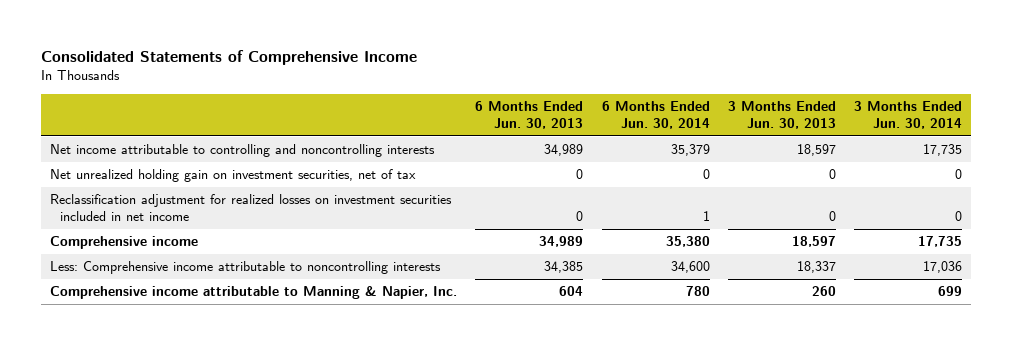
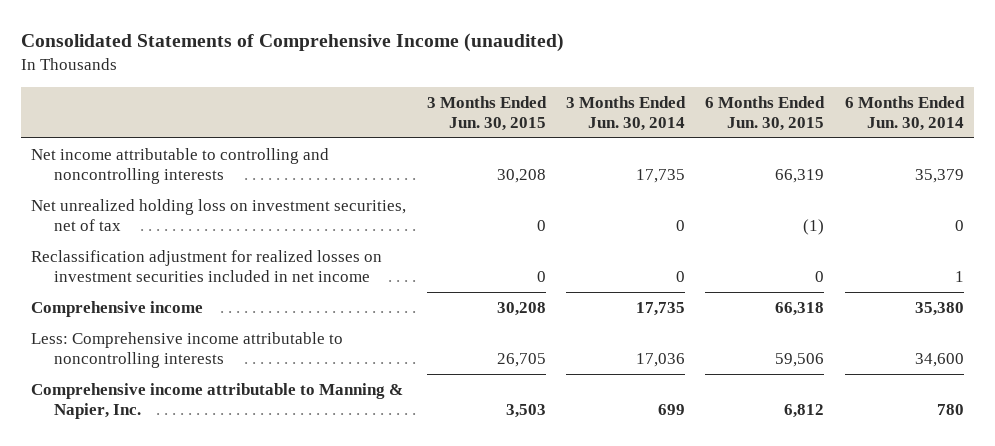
[40,49,417,65] Consolidated Statements of Comprehensive Income -> [20,33,564,53] Consolidated Statements of Comprehensive Income (unaudited)
[475,101,584,130] 6 Months Ended Jun. 30, 2013 -> none
[727,101,836,130] 3 Months Ended Jun. 30, 2013 -> none
none -> [426,95,547,131] 3 Months Ended Jun. 30, 2015
none -> [705,95,826,131] 6 Months Ended Jun. 30, 2015
[49,169,416,183] Net unrealized holding gain on investment securities, net of tax -> [31,198,407,232] Net unrealized holding loss on investment securities, net of tax

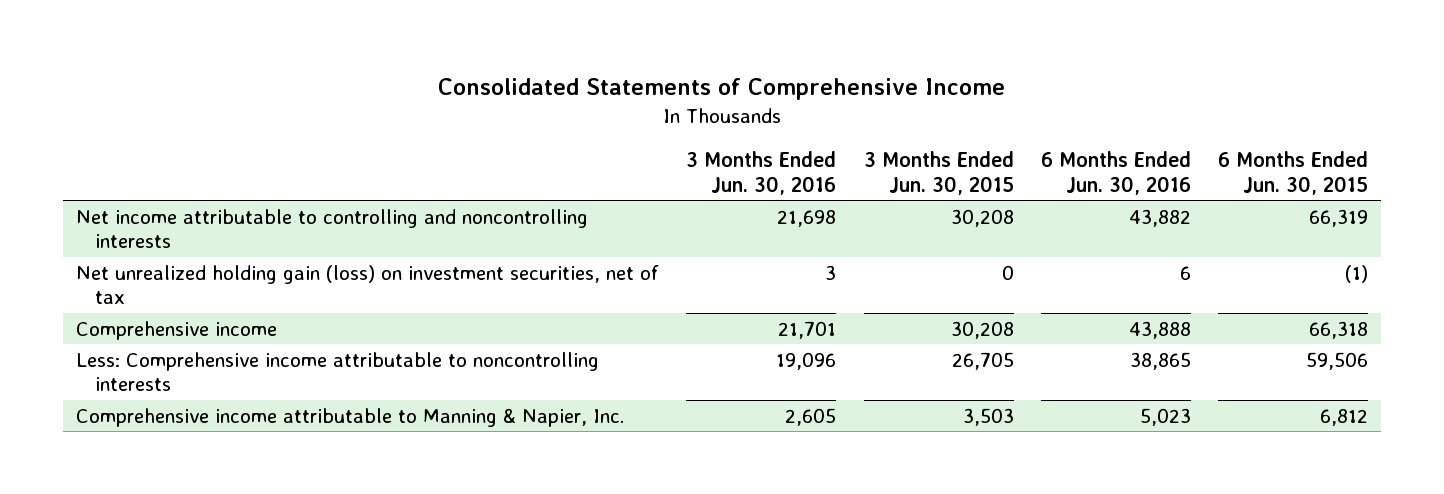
[20,33,564,53] Consolidated Statements of Comprehensive Income (unaudited) -> [438,78,1006,101] Consolidated Statements of Comprehensive Income
[565,95,686,131] 3 Months Ended Jun. 30, 2014 -> none
[844,95,965,131] 6 Months Ended Jun. 30, 2014 -> none
none -> [686,150,837,195] 3 Months Ended Jun. 30, 2016
none -> [1040,150,1191,195] 6 Months Ended Jun. 30, 2016
[31,249,383,283] Reclassification adjustment for realized losses on investment securities included in net income -> none
[31,198,407,232] Net unrealized holding loss on investment securities, net of tax -> [76,264,660,305] Net unrealized holding gain (loss) on investment securities, net of tax

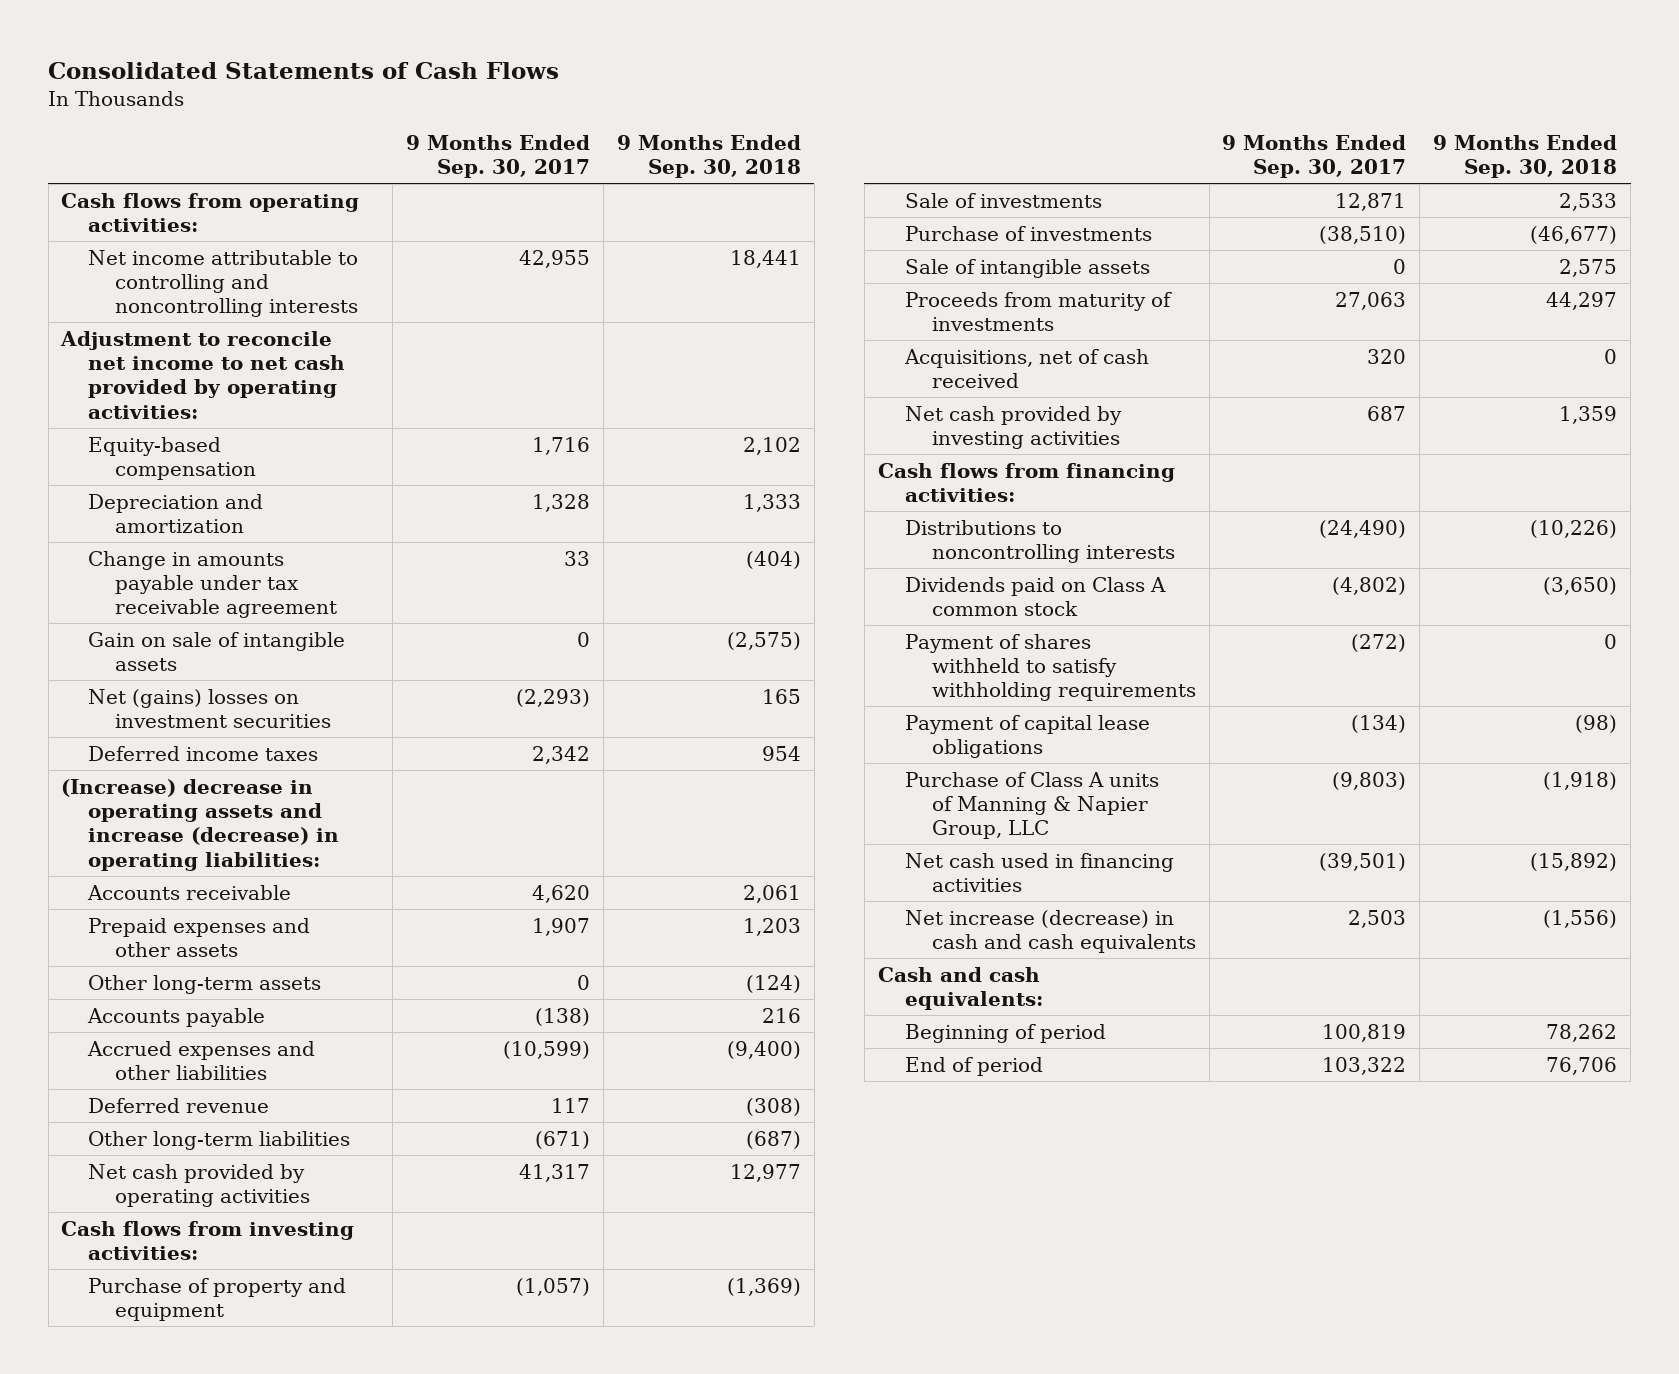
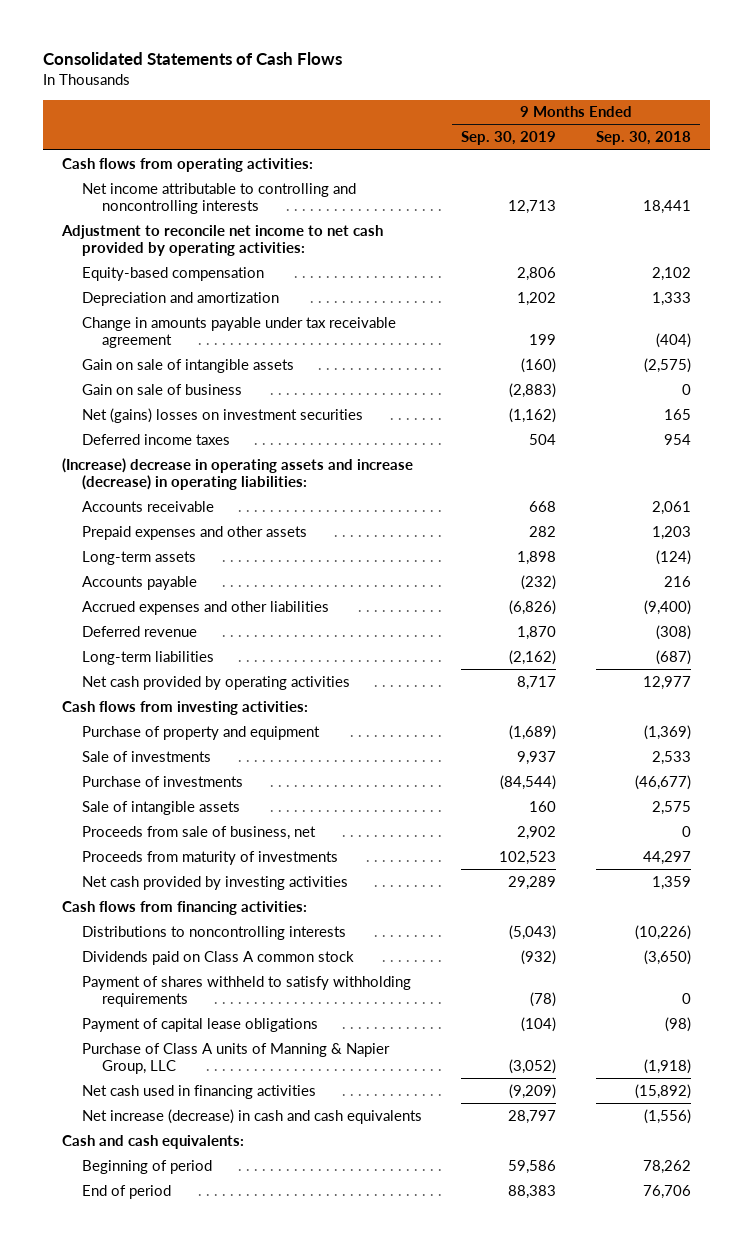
[406,134,591,178] 9 Months Ended Sep. 30, 2017 -> none
none -> [461,131,557,146] Sep. 30, 2019
none -> [82,383,243,395] Gain on sale of business
[88,974,322,994] Other long-term assets -> [82,550,197,565] Long-term assets
[88,1130,351,1150] Other long-term liabilities -> [82,650,215,665] Long-term liabilities
none -> [82,825,317,840] Proceeds from sale of business, net
[903,348,1149,388] Acquisitions, net of cash received -> none

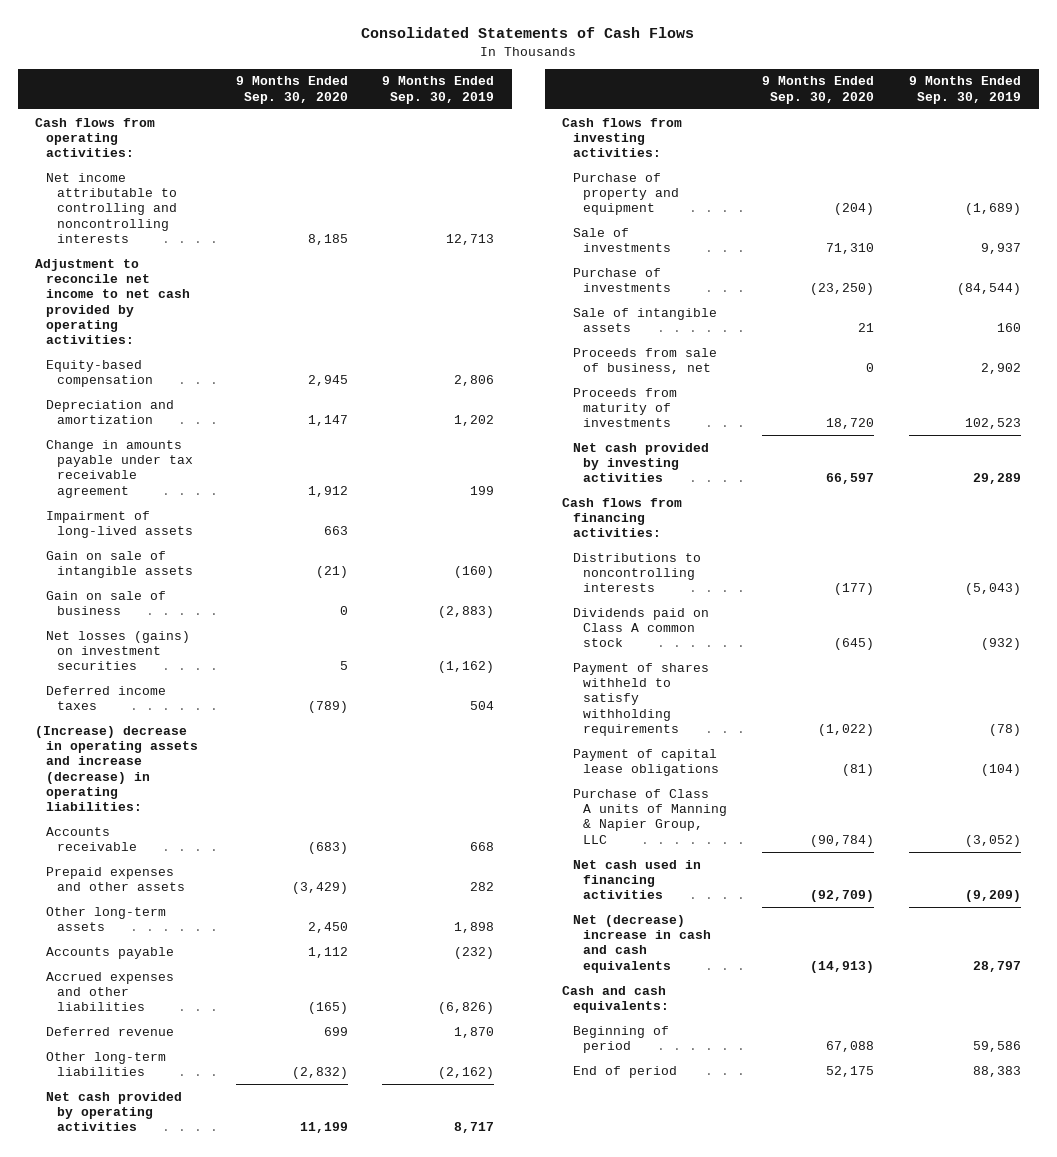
[595,131,691,146] Sep. 30, 2018 -> none
none -> [235,76,348,104] 9 Months Ended Sep. 30, 2020
none -> [45,510,193,539] Impairment of long-lived assets
[82,407,364,423] Net (gains) losses on investment securities -> [45,630,190,671] Net losses (gains) on investment securities
[82,550,197,565] Long-term assets -> [45,906,166,932] Other long-term assets
[82,650,215,665] Long-term liabilities -> [45,1051,166,1077] Other long-term liabilities
[82,1108,423,1124] Net increase (decrease) in cash and cash equivalents -> [572,914,712,973] Net (decrease) increase in cash and cash equivalents

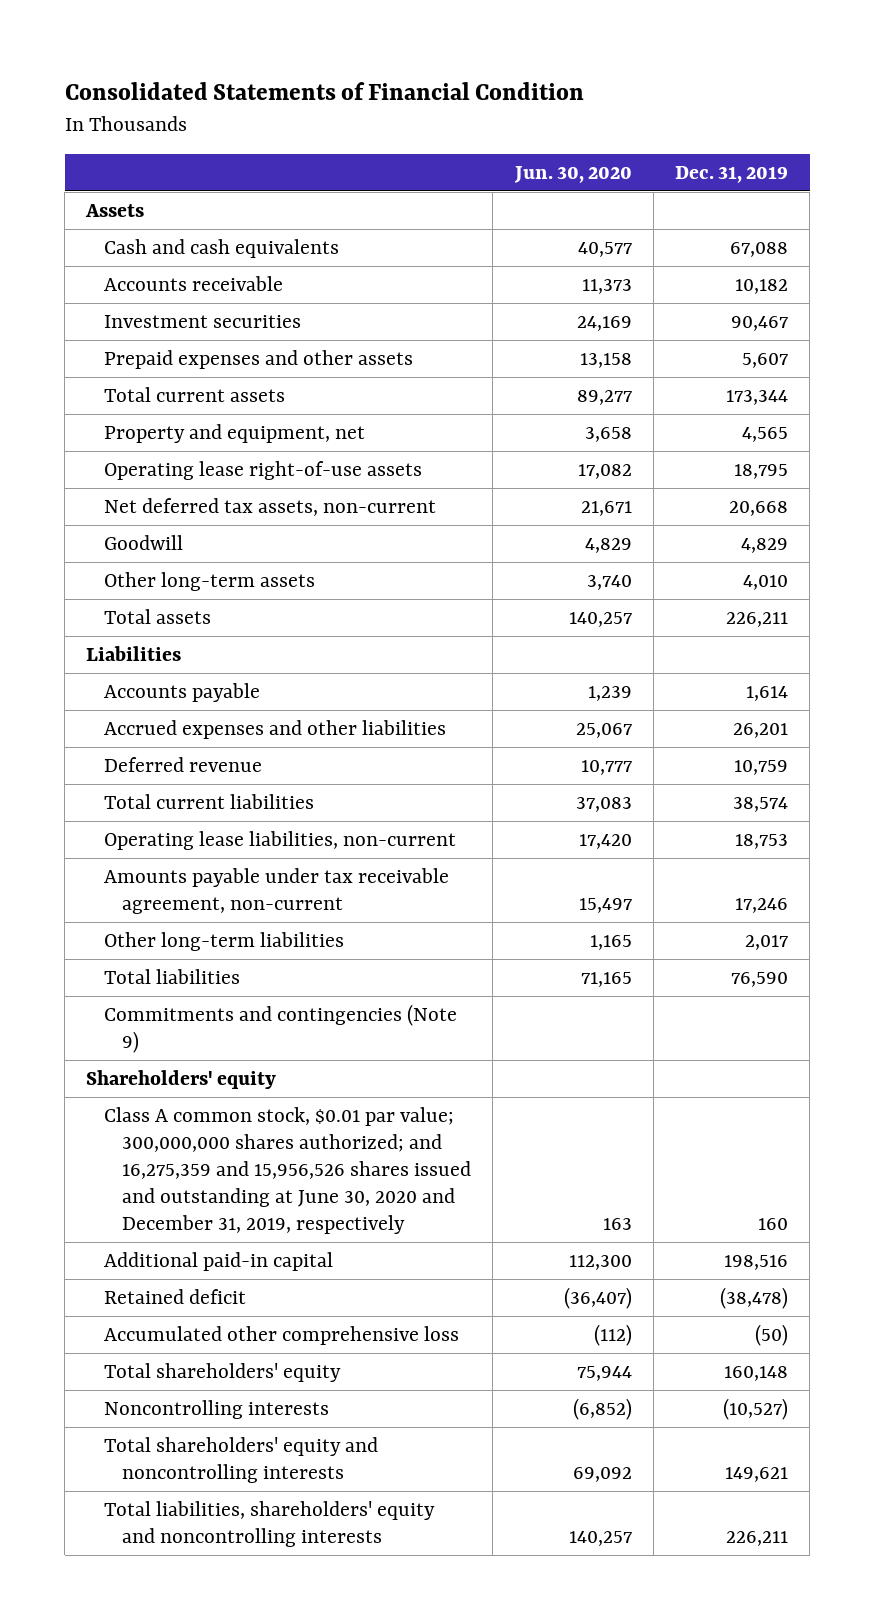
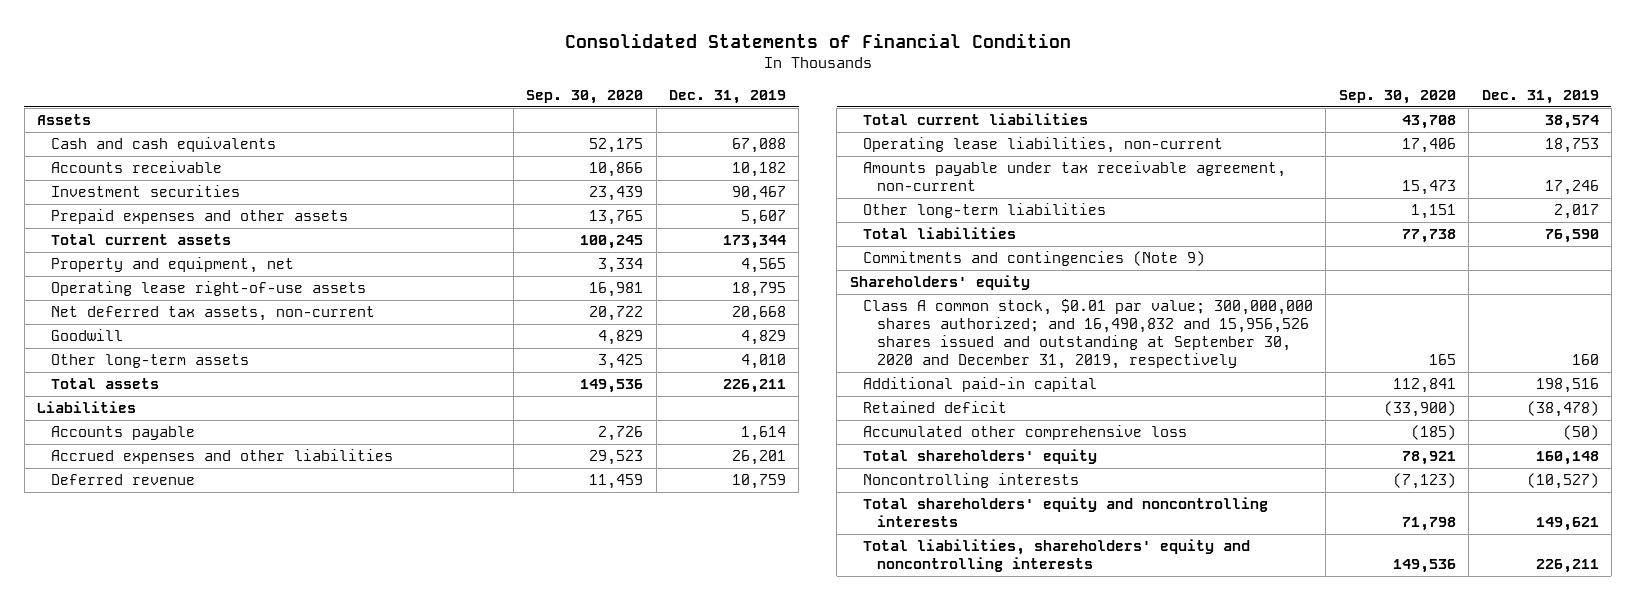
[513,166,632,184] Jun. 30, 2020 -> none
none -> [526,90,644,105] Sep. 30, 2020
[104,1106,472,1235] Class A common stock, $0.01 par value; 300,000,000 shares authorized; and 16,275,359 and 15,956,526 shares issued and outstanding at June 30, 2020 and December 31, 2019, respectively -> [863,299,1314,370] Class A common stock, $0.01 par value; 300,000,000 shares authorized; and 16,490,832 and 15,956,526 shares issued and outstanding at September 30, 2020 and December 31, 2019, respectively

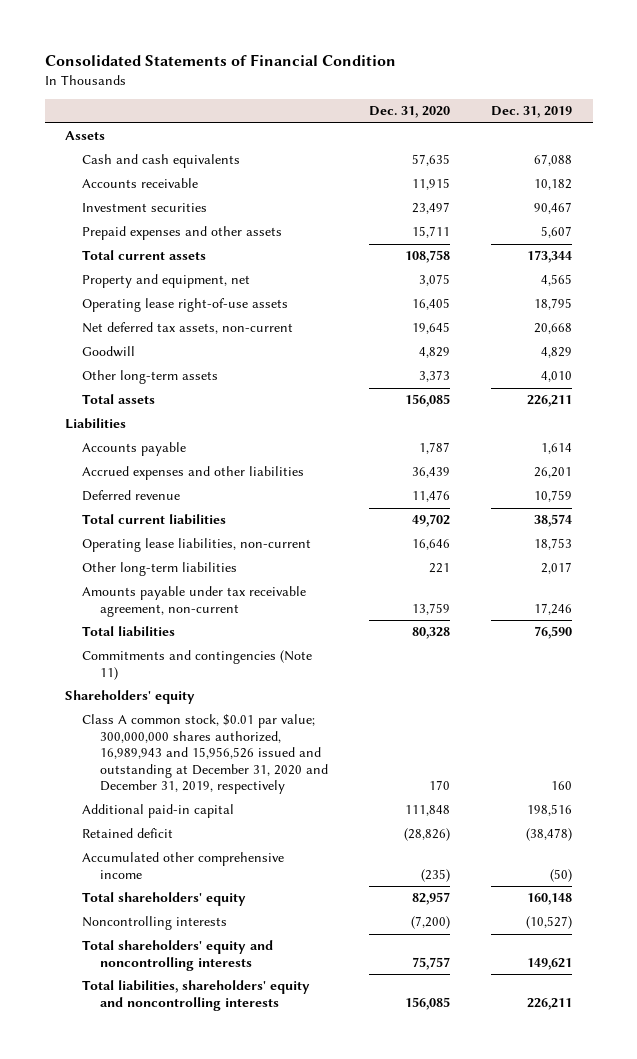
[526,90,644,105] Sep. 30, 2020 -> none
none -> [369,106,451,119] Dec. 31, 2020
[863,161,1287,192] Amounts payable under tax receivable agreement, non-current -> [82,586,307,617] Amounts payable under tax receivable agreement, non-current
[863,251,1206,267] Commitments and contingencies (Note 9) -> [82,650,313,680] Commitments and contingencies (Note 11)
[863,299,1314,370] Class A common stock, $0.01 par value; 300,000,000 shares authorized; and 16,490,832 and 15,956,526 shares issued and outstanding at September 30, 2020 and December 31, 2019, respectively -> [82,714,328,795] Class A common stock, $0.01 par value; 300,000,000 shares authorized, 16,989,943 and 15,956,526 issued and outstanding at December 31, 2020 and December 31, 2019, respectively
[863,425,1188,441] Accumulated other comprehensive loss -> [82,852,285,879] Accumulated other comprehensive income

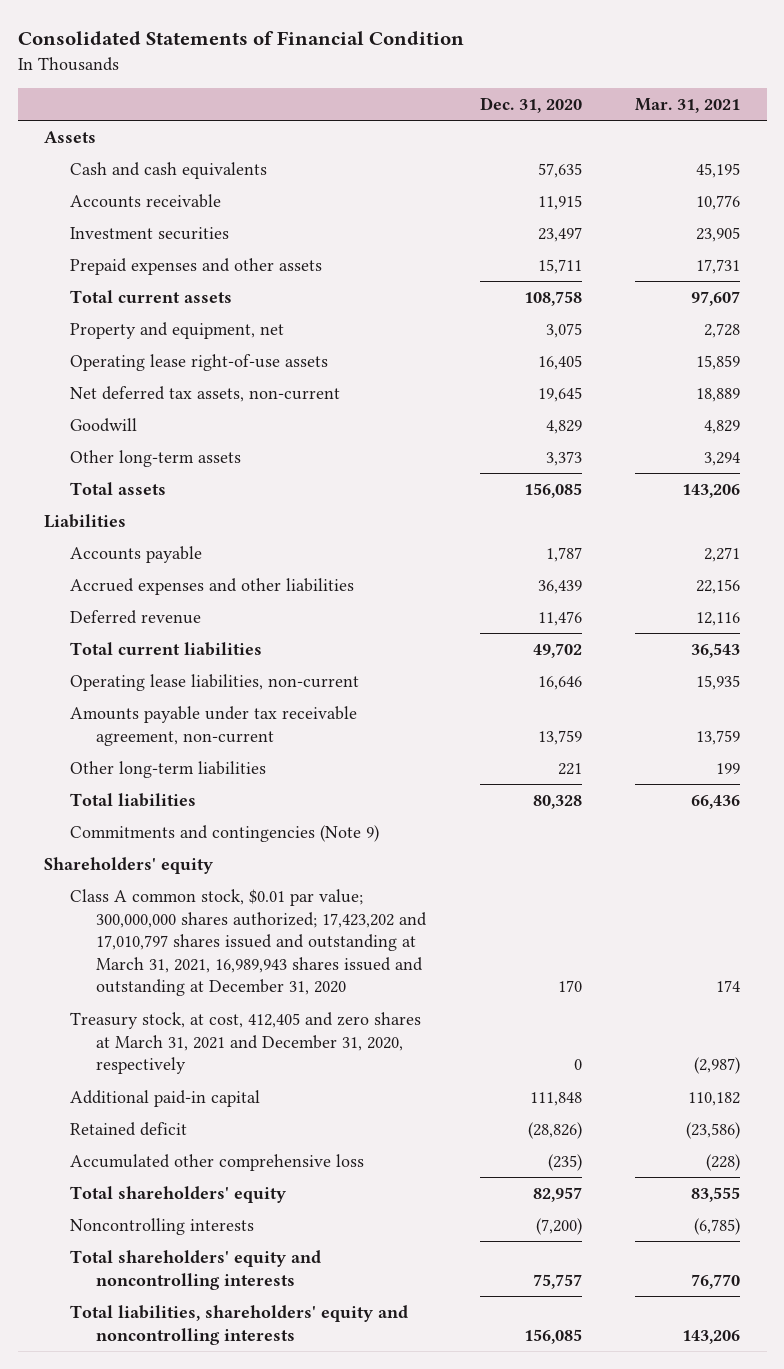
[491,106,573,119] Dec. 31, 2019 -> none
none -> [634,97,740,113] Mar. 31, 2021
[82,562,238,577] Other long-term liabilities -> [70,761,267,779] Other long-term liabilities
[82,650,313,680] Commitments and contingencies (Note 11) -> [70,825,380,843] Commitments and contingencies (Note 9)
[82,714,328,795] Class A common stock, $0.01 par value; 300,000,000 shares authorized, 16,989,943 and 15,956,526 issued and outstanding at December 31, 2020 and December 31, 2019, respectively -> [70,889,428,997] Class A common stock, $0.01 par value; 300,000,000 shares authorized; 17,423,202 and 17,010,797 shares issued and outstanding at March 31, 2021, 16,989,943 shares issued and outstanding at December 31, 2020
none -> [70,1012,422,1075] Treasury stock, at cost, 412,405 and zero shares at March 31, 2021 and December 31, 2020, respectively
[82,852,285,879] Accumulated other comprehensive income -> [70,1154,365,1172] Accumulated other comprehensive loss

